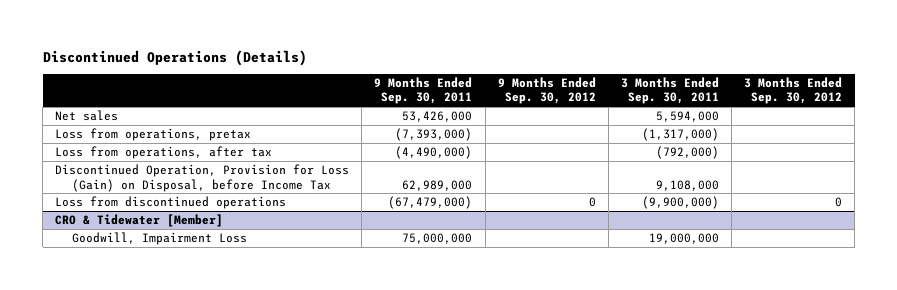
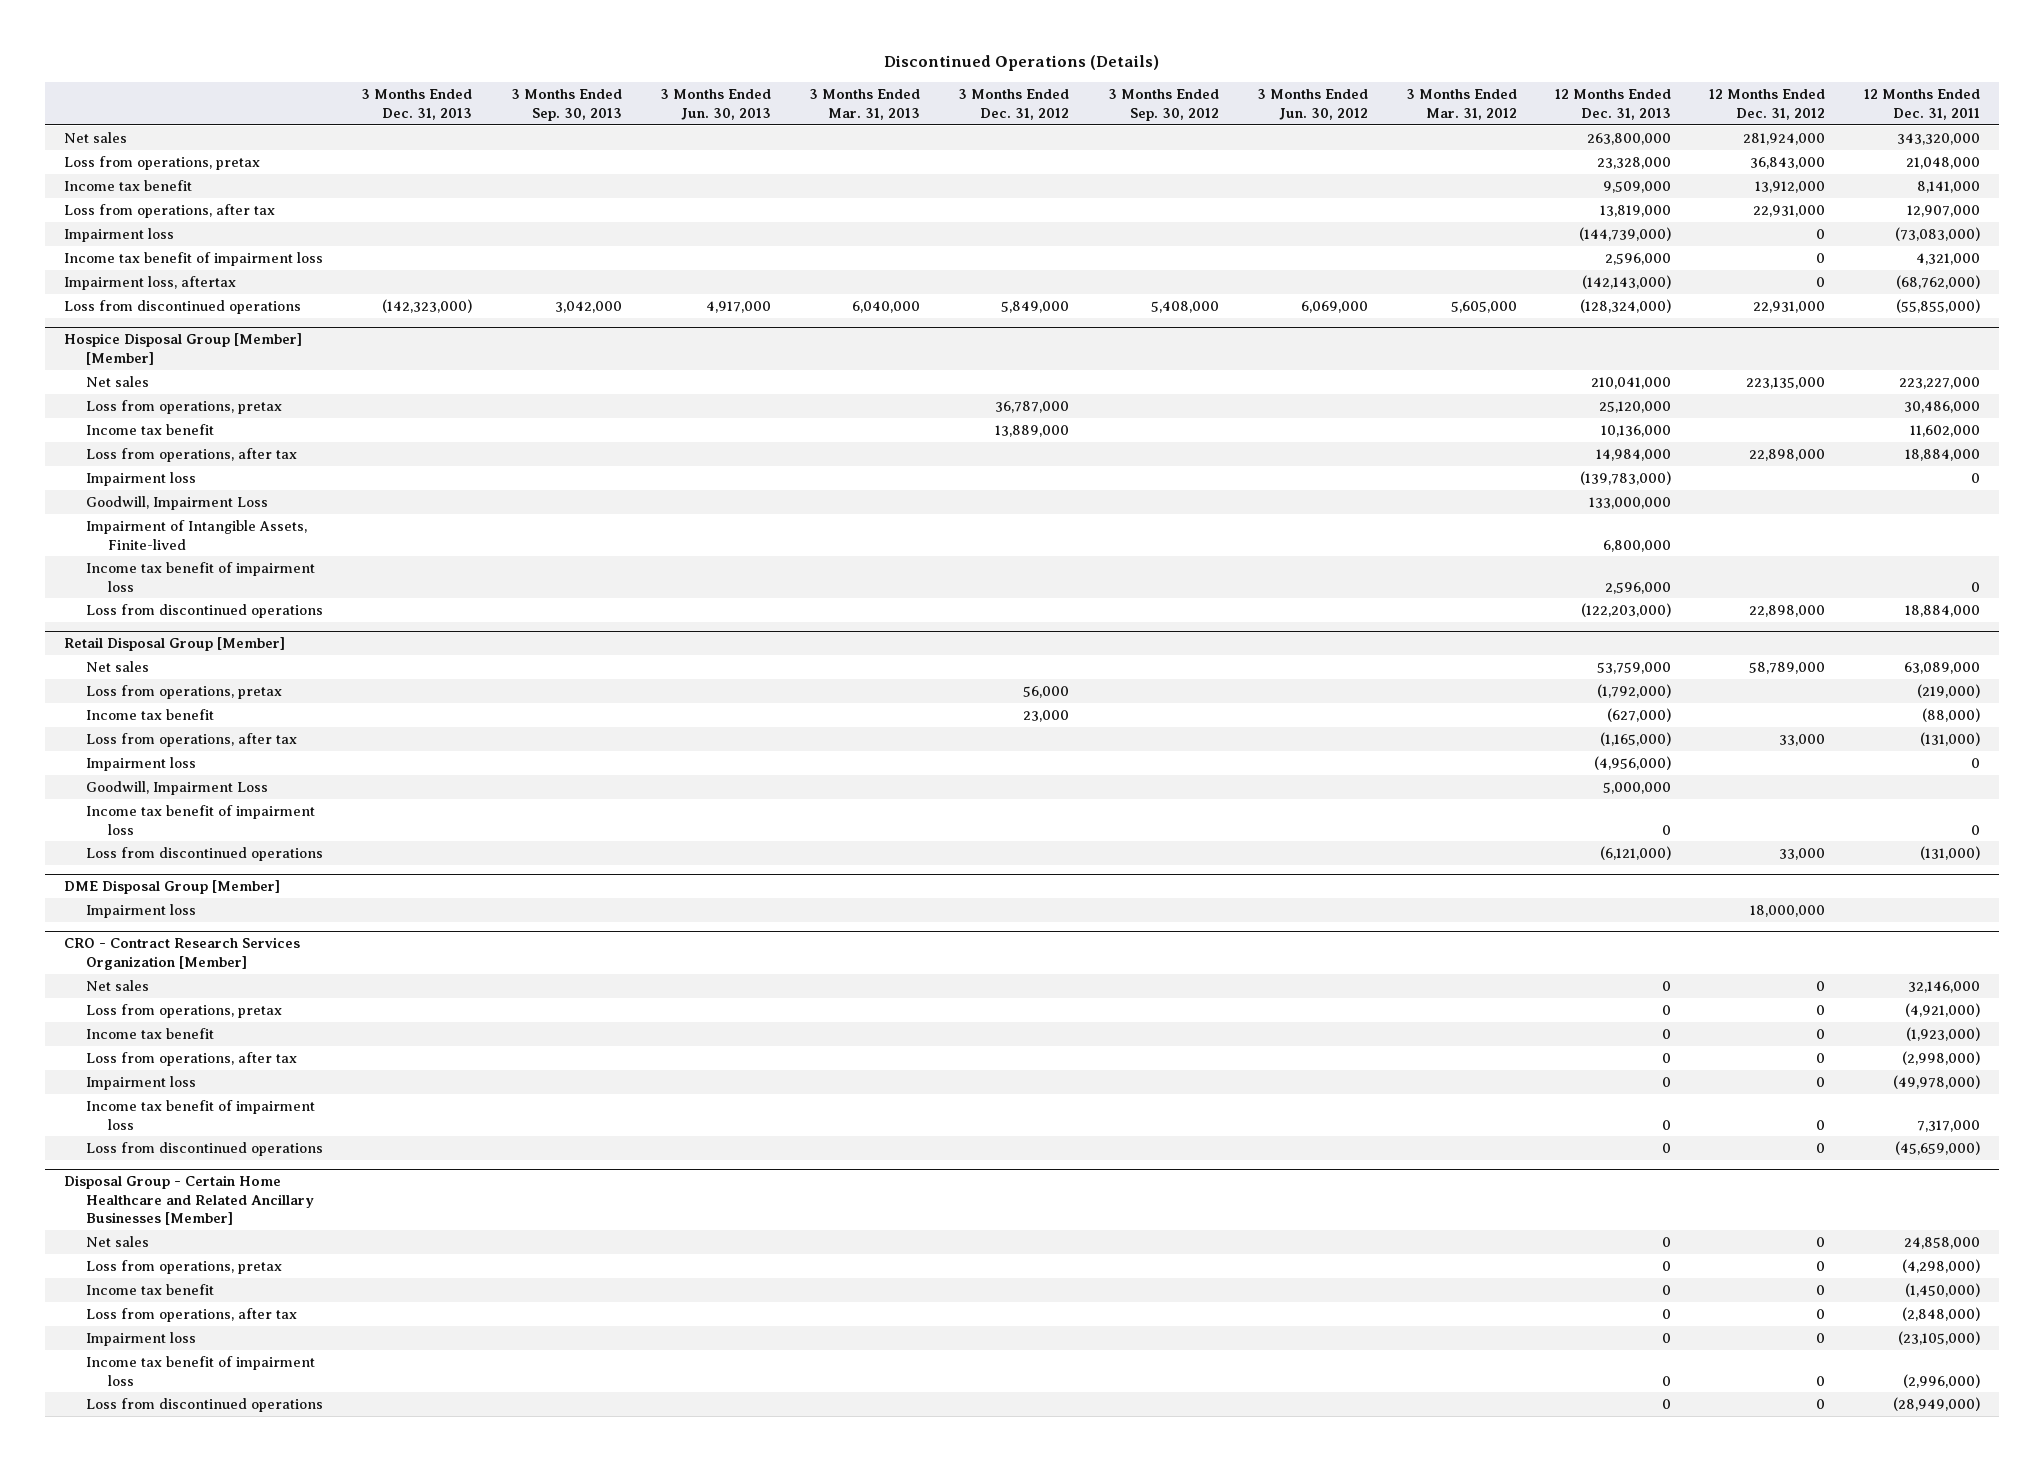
[374,77,473,105] 9 Months Ended Sep. 30, 2011 -> none
[497,77,596,105] 9 Months Ended Sep. 30, 2012 -> none
[620,77,719,105] 3 Months Ended Sep. 30, 2011 -> none
none -> [361,89,473,120] 3 Months Ended Dec. 31, 2013
none -> [510,89,622,121] 3 Months Ended Sep. 30, 2013
none -> [659,89,771,120] 3 Months Ended Jun. 30, 2013
none -> [809,89,921,120] 3 Months Ended Mar. 31, 2013
none -> [958,89,1070,120] 3 Months Ended Dec. 31, 2012
none -> [1256,89,1368,120] 3 Months Ended Jun. 30, 2012
none -> [1405,89,1517,120] 3 Months Ended Mar. 31, 2012
none -> [1555,89,1672,120] 12 Months Ended Dec. 31, 2013
none -> [1709,89,1826,120] 12 Months Ended Dec. 31, 2012
none -> [1863,89,1980,120] 12 Months Ended Dec. 31, 2011
none -> [64,179,193,191] Income tax benefit
[55,214,224,228] CRO & Tidewater [Member] -> none
[71,232,247,246] Goodwill, Impairment Loss -> none
[55,164,350,192] Discontinued Operation, Provision for Loss (Gain) on Disposal, before Income Tax -> [64,227,175,242] Impairment loss
none -> [64,251,324,266] Income tax benefit of impairment loss
none -> [64,275,237,290] Impairment loss, aftertax
[835,197,843,208] 0 -> [1150,300,1219,313] 5,408,000
none -> [64,333,303,365] Hospice Disposal Group [Member] [Member]
none -> [86,375,150,387] Net sales
none -> [86,399,283,414] Loss from operations, pretax
none -> [86,423,215,435] Income tax benefit
none -> [86,447,298,462] Loss from operations, after tax
none -> [86,471,197,486] Impairment loss
none -> [86,495,269,510] Goodwill, Impairment Loss
none -> [86,519,308,550] Impairment of Intangible Assets, Finite-lived
none -> [86,561,316,592] Income tax benefit of impairment loss
none -> [86,603,324,618] Loss from discontinued operations
none -> [64,637,286,652] Retail Disposal Group [Member]
none -> [86,660,150,672] Net sales
none -> [86,684,283,699] Loss from operations, pretax
none -> [86,708,215,720] Income tax benefit
none -> [86,732,298,747] Loss from operations, after tax
none -> [86,756,197,771] Impairment loss
none -> [86,780,269,795] Goodwill, Impairment Loss
none -> [86,804,316,835] Income tax benefit of impairment loss
none -> [86,846,324,861] Loss from discontinued operations
none -> [64,880,281,895] DME Disposal Group [Member]
none -> [86,903,197,918] Impairment loss
none -> [64,937,301,970] CRO - Contract Research Services Organization [Member]
none -> [86,979,150,991] Net sales
none -> [86,1003,283,1018] Loss from operations, pretax
none -> [86,1027,215,1039] Income tax benefit
none -> [86,1051,298,1066] Loss from operations, after tax
none -> [86,1075,197,1090] Impairment loss
none -> [86,1099,316,1130] Income tax benefit of impairment loss
none -> [86,1141,324,1156] Loss from discontinued operations
none -> [64,1175,315,1226] Disposal Group - Certain Home Healthcare and Related Ancillary Businesses [Member]
none -> [86,1235,150,1247] Net sales
none -> [86,1259,283,1274] Loss from operations, pretax
none -> [86,1283,215,1295] Income tax benefit
none -> [86,1307,298,1322] Loss from operations, after tax
none -> [86,1331,197,1346] Impairment loss
none -> [86,1355,316,1386] Income tax benefit of impairment loss
none -> [86,1397,324,1412] Loss from discontinued operations

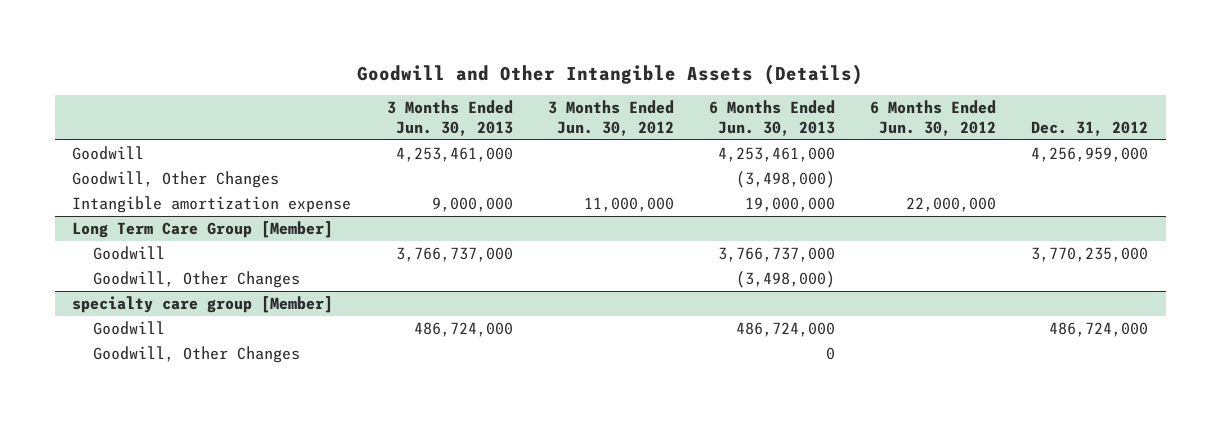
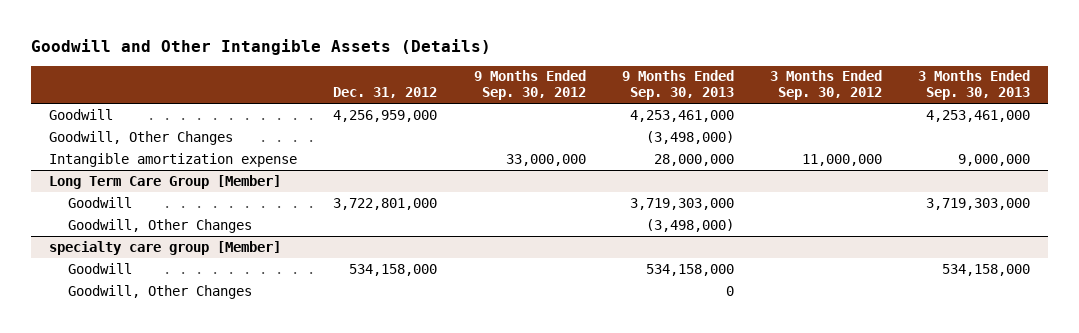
[386,100,513,137] 3 Months Ended Jun. 30, 2013 -> none
[547,100,674,137] 3 Months Ended Jun. 30, 2012 -> none
[708,100,835,137] 6 Months Ended Jun. 30, 2013 -> none
[870,100,997,137] 6 Months Ended Jun. 30, 2012 -> none
none -> [473,70,586,101] 9 Months Ended Sep. 30, 2012
none -> [621,70,734,101] 9 Months Ended Sep. 30, 2013
none -> [770,70,883,101] 3 Months Ended Sep. 30, 2012
none -> [918,70,1031,101] 3 Months Ended Sep. 30, 2013
[1031,246,1149,262] 3,770,235,000 -> [333,197,438,210] 3,722,801,000
[1049,321,1149,337] 486,724,000 -> [349,263,438,276] 534,158,000

